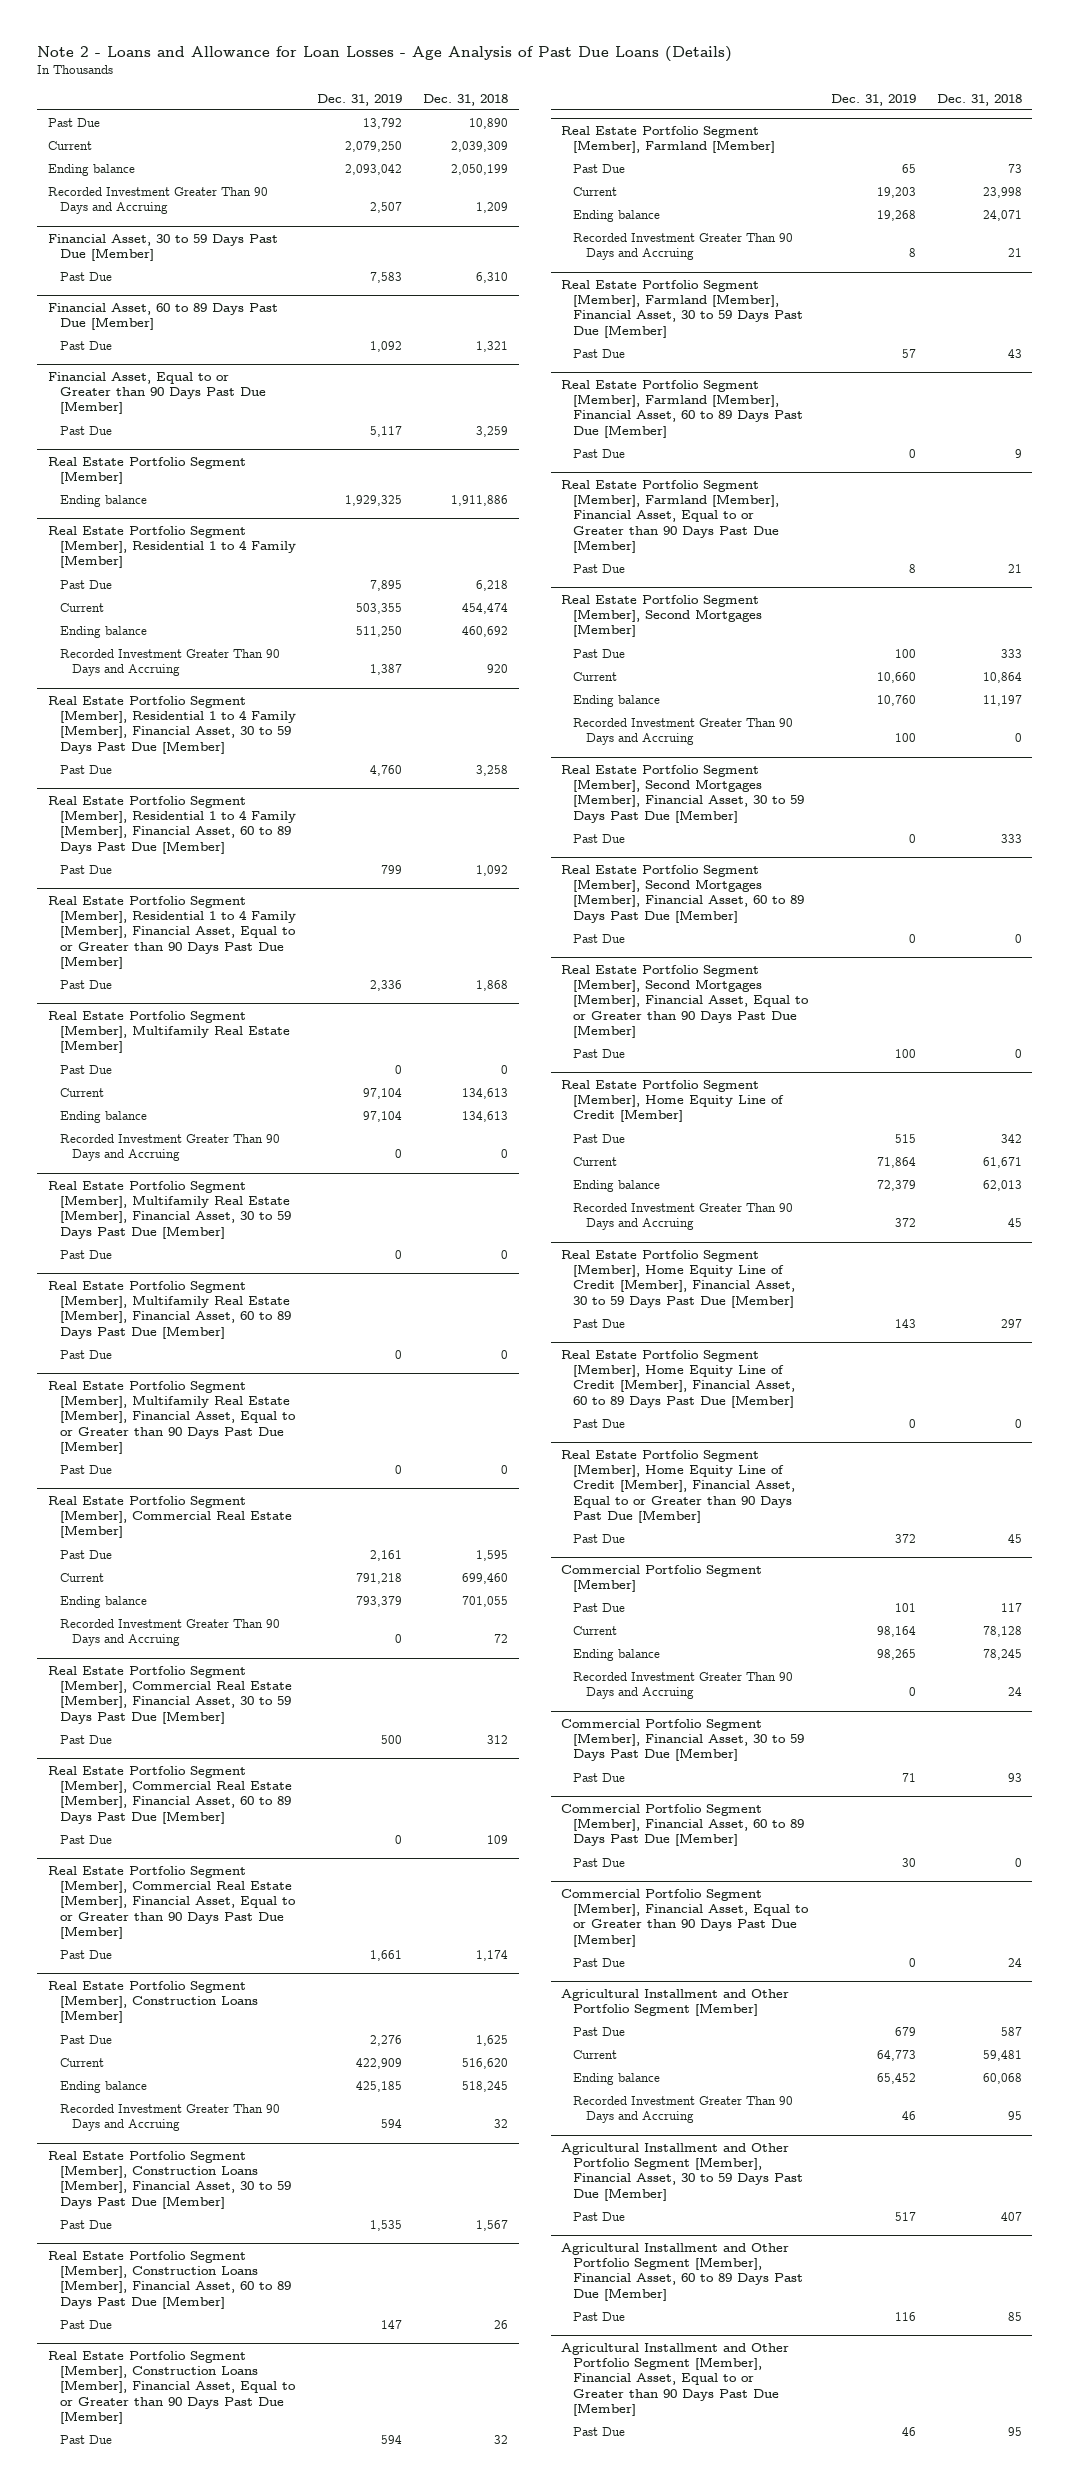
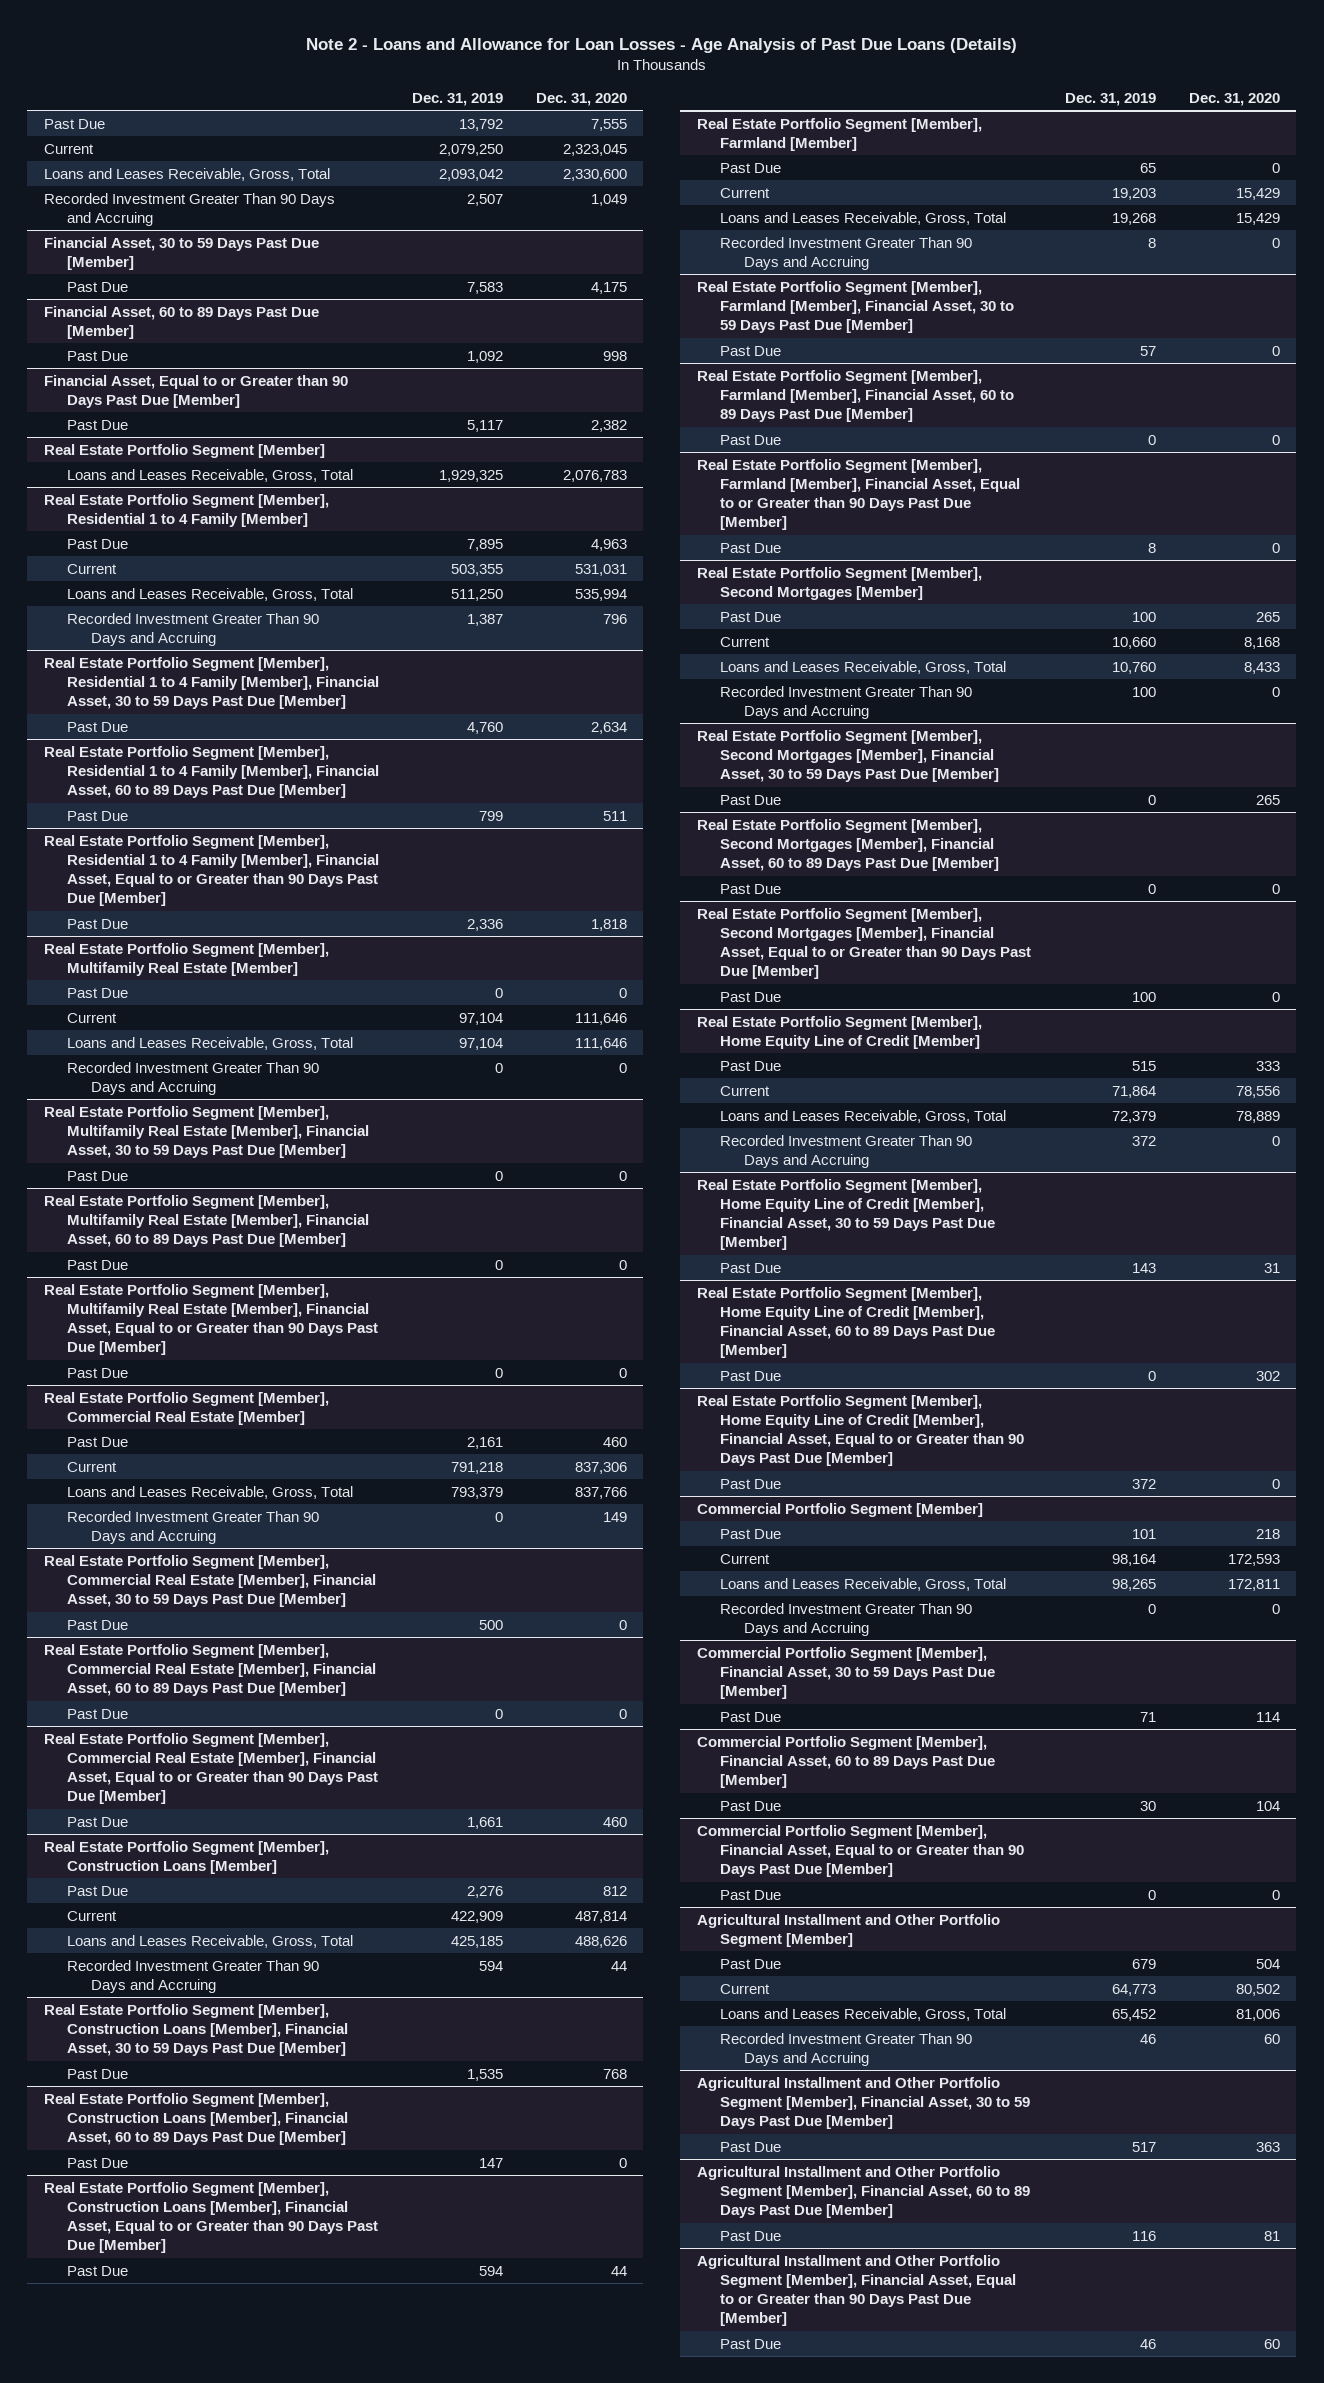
[423,93,509,106] Dec. 31, 2018 -> none
none -> [535,92,627,106] Dec. 31, 2020
[47,164,135,177] Ending balance -> [43,167,330,181] Loans and Leases Receivable, Gross, Total
[60,495,148,508] Ending balance -> [67,468,354,482] Loans and Leases Receivable, Gross, Total
[60,626,148,639] Ending balance -> [67,587,354,601] Loans and Leases Receivable, Gross, Total
[60,1111,148,1124] Ending balance -> [67,1036,354,1050] Loans and Leases Receivable, Gross, Total
[60,1596,148,1609] Ending balance -> [67,1485,354,1499] Loans and Leases Receivable, Gross, Total
[60,2081,148,2094] Ending balance -> [67,1934,354,1948] Loans and Leases Receivable, Gross, Total
[573,210,661,223] Ending balance -> [720,211,1007,225] Loans and Leases Receivable, Gross, Total
[573,695,661,708] Ending balance -> [720,660,1007,674] Loans and Leases Receivable, Gross, Total
[573,1180,661,1193] Ending balance -> [720,1109,1007,1123] Loans and Leases Receivable, Gross, Total
[573,1649,661,1662] Ending balance -> [720,1577,1007,1591] Loans and Leases Receivable, Gross, Total
[573,2073,661,2086] Ending balance -> [720,2007,1007,2021] Loans and Leases Receivable, Gross, Total

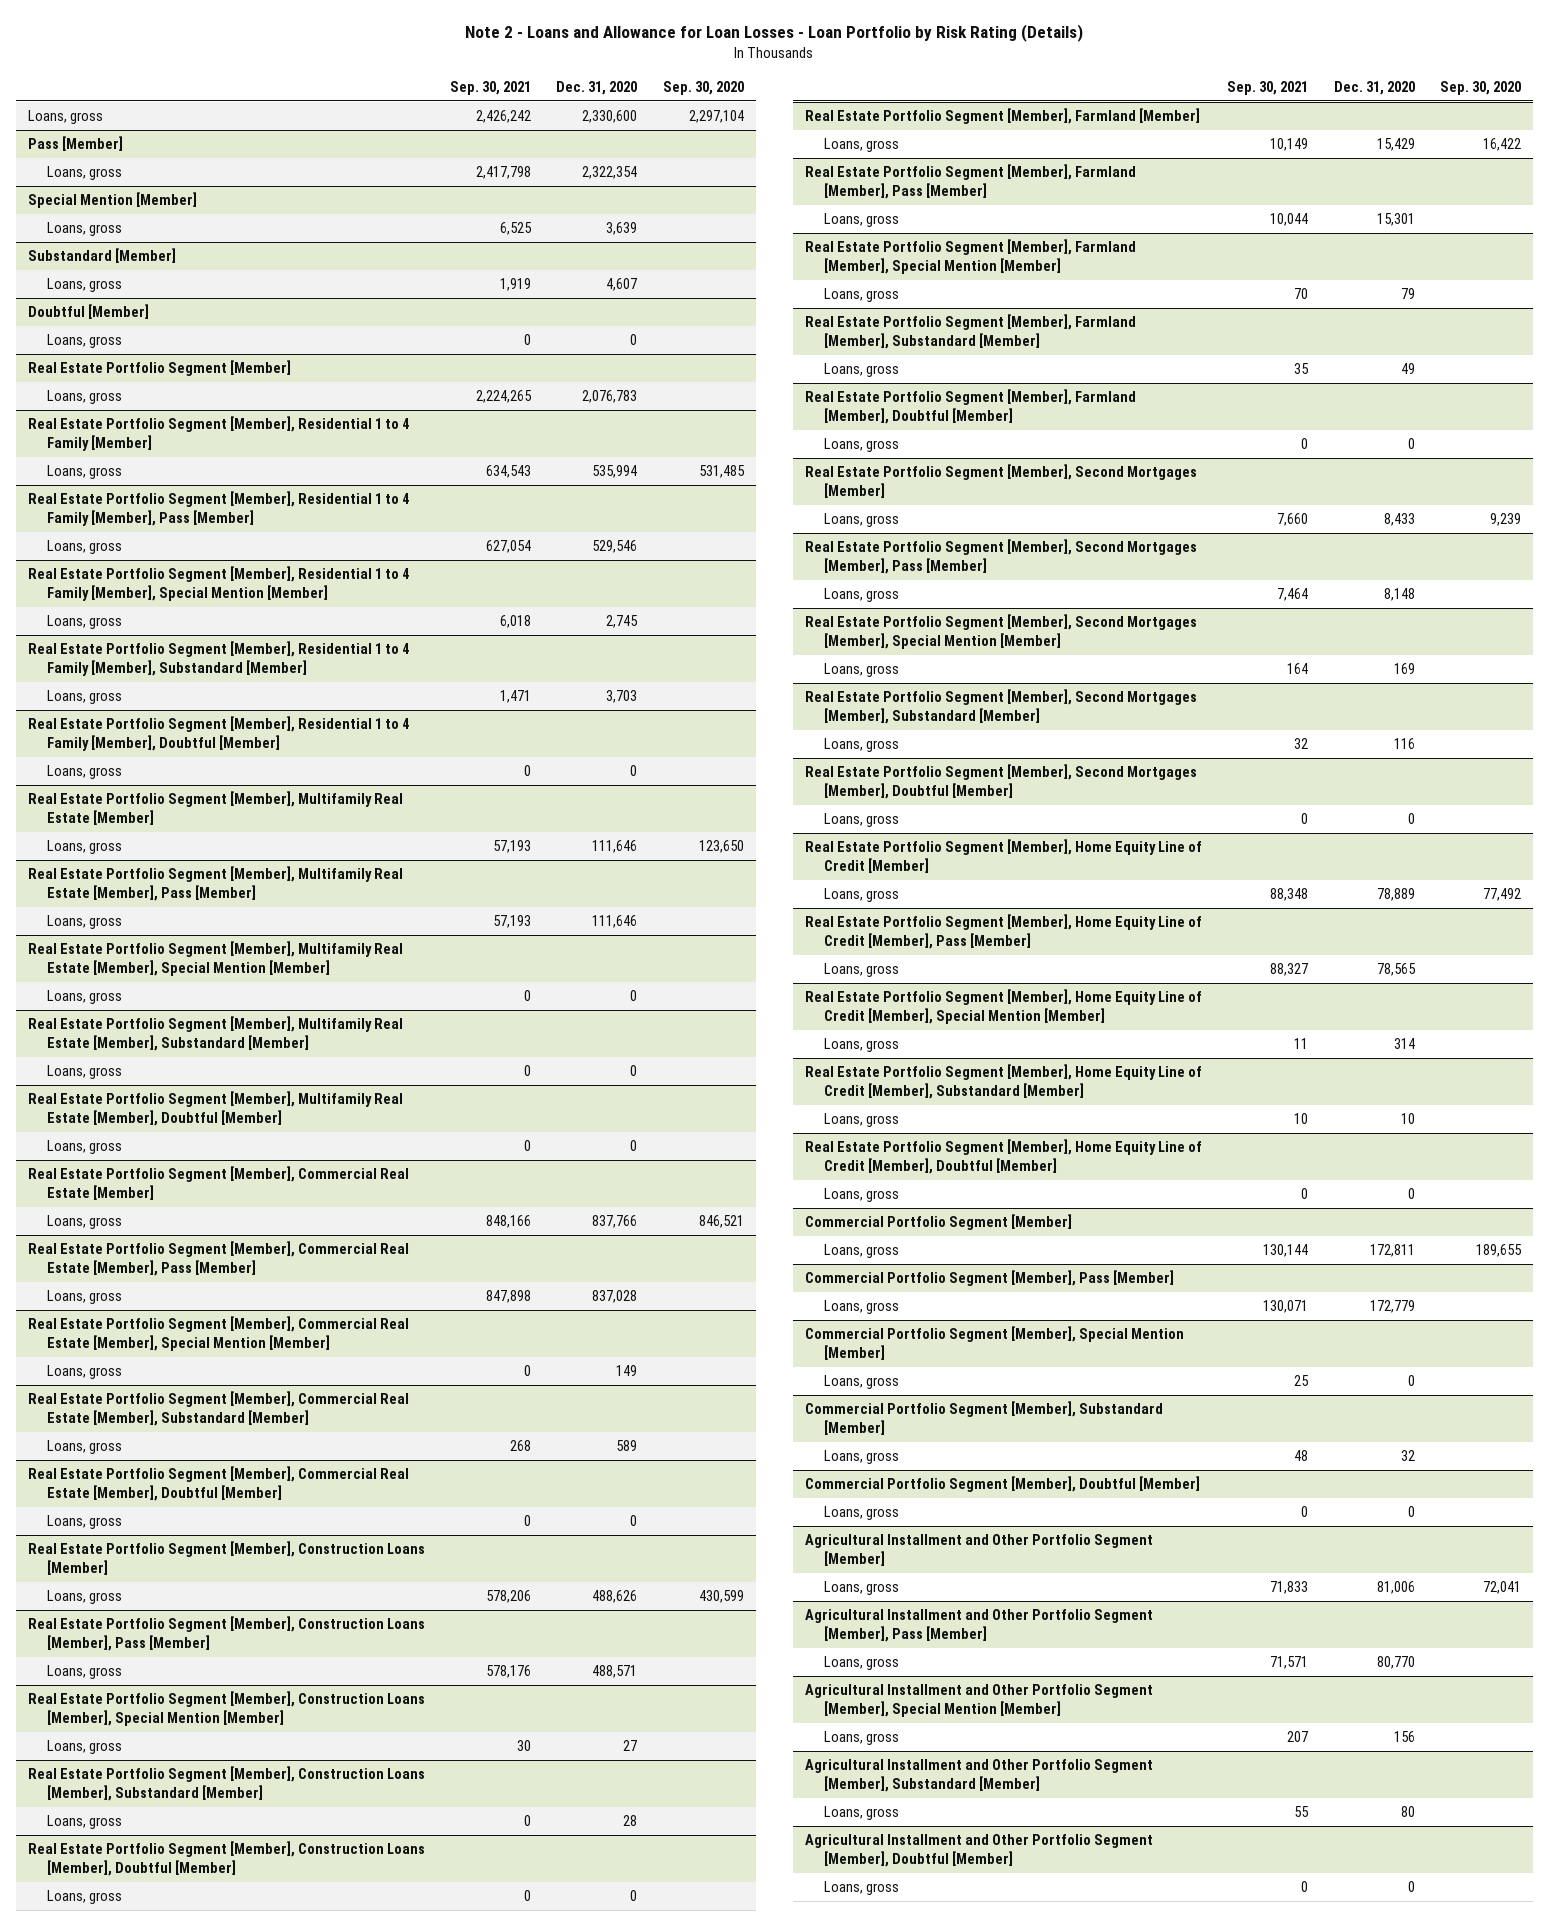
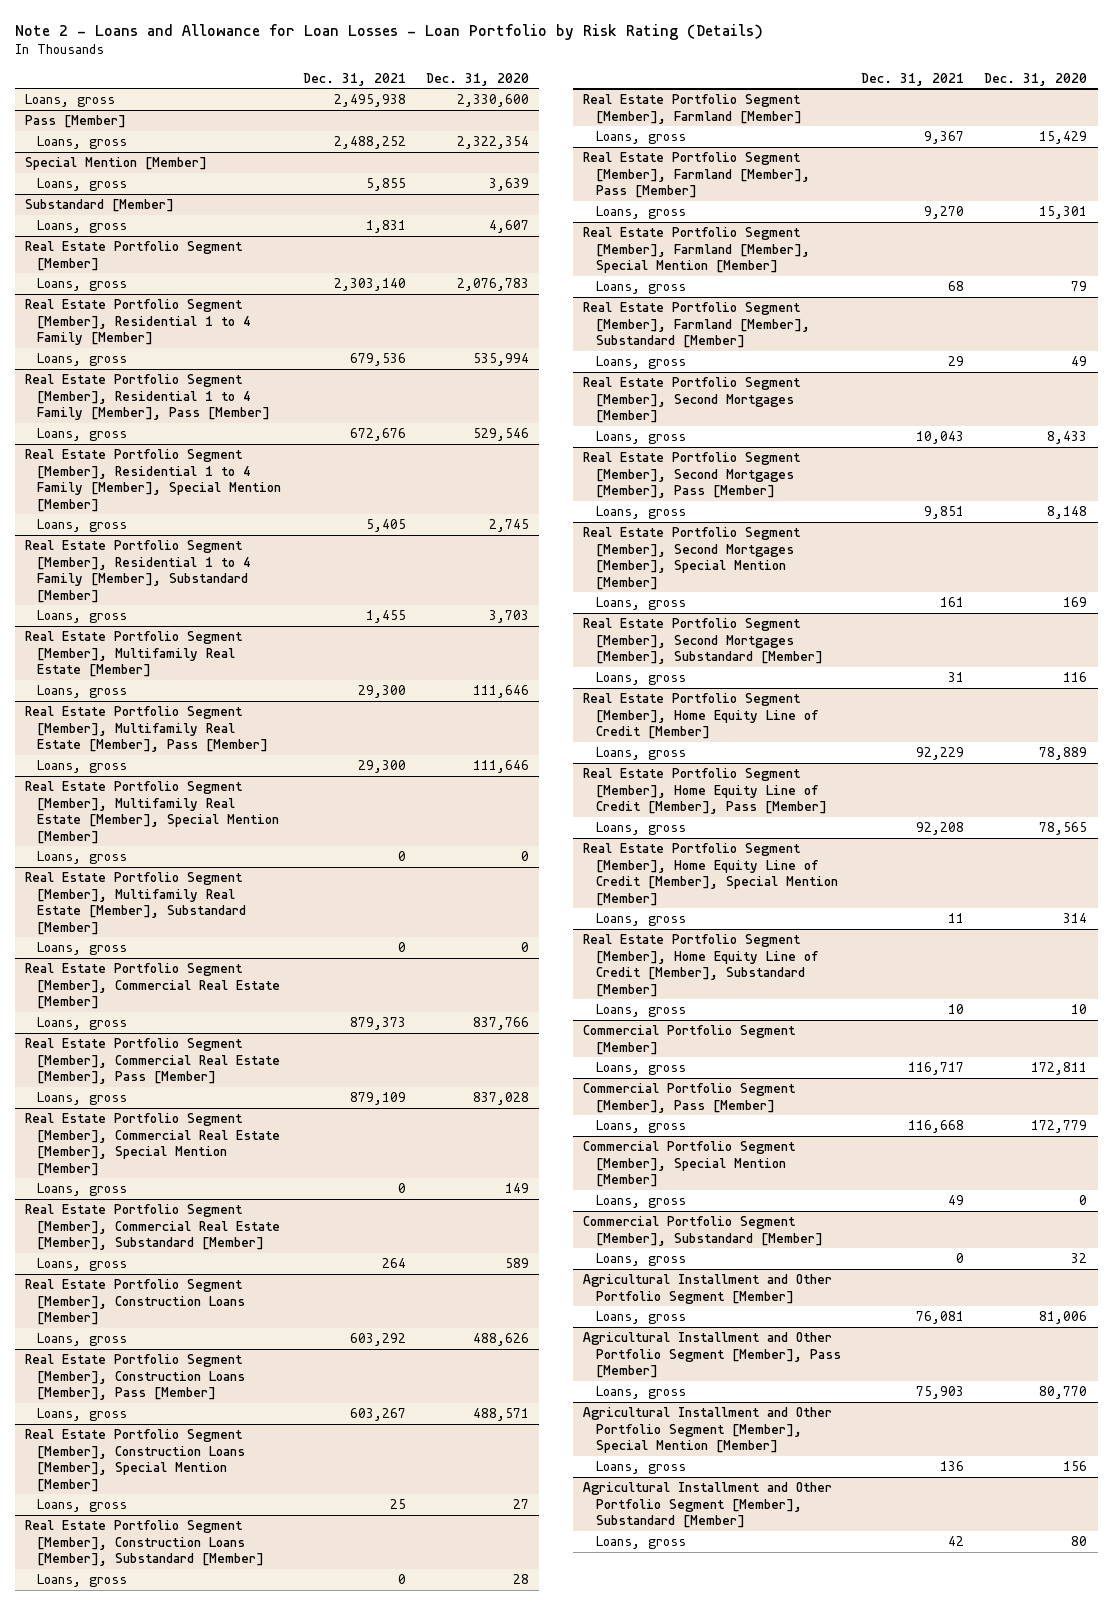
[450,80,532,95] Sep. 30, 2021 -> none
[662,80,744,95] Sep. 30, 2020 -> none
none -> [302,72,406,86] Dec. 31, 2021
[28,304,150,320] Doubtful [Member] -> none
[47,334,123,349] Loans, gross -> none
[28,716,410,751] Real Estate Portfolio Segment [Member], Residential 1 to 4 Family [Member], Doubtful [Member] -> none
[47,765,123,780] Loans, gross -> none
[28,1091,404,1126] Real Estate Portfolio Segment [Member], Multifamily Real Estate [Member], Doubtful [Member] -> none
[47,1140,123,1155] Loans, gross -> none
[28,1466,410,1501] Real Estate Portfolio Segment [Member], Commercial Real Estate [Member], Doubtful [Member] -> none
[47,1515,123,1530] Loans, gross -> none
[28,1841,426,1876] Real Estate Portfolio Segment [Member], Construction Loans [Member], Doubtful [Member] -> none
[47,1890,123,1905] Loans, gross -> none
[805,389,1137,424] Real Estate Portfolio Segment [Member], Farmland [Member], Doubtful [Member] -> none
[824,438,900,453] Loans, gross -> none
[805,764,1198,799] Real Estate Portfolio Segment [Member], Second Mortgages [Member], Doubtful [Member] -> none
[824,813,900,828] Loans, gross -> none
[805,1139,1203,1174] Real Estate Portfolio Segment [Member], Home Equity Line of Credit [Member], Doubtful [Member] -> none
[824,1188,900,1203] Loans, gross -> none
[805,1476,1201,1493] Commercial Portfolio Segment [Member], Doubtful [Member] -> none
[824,1506,900,1521] Loans, gross -> none
[805,1834,1154,1867] Agricultural Installment and Other Portfolio Segment [Member], Doubtful [Member] -> none
[824,1881,900,1896] Loans, gross -> none

